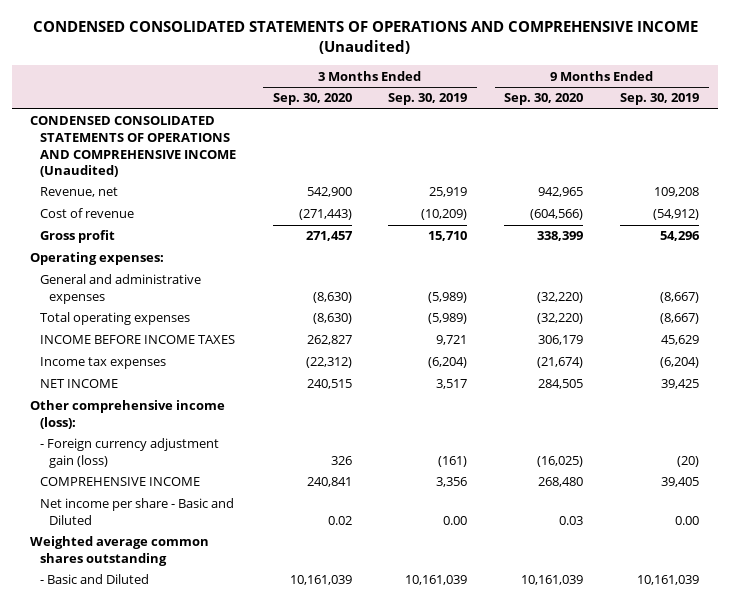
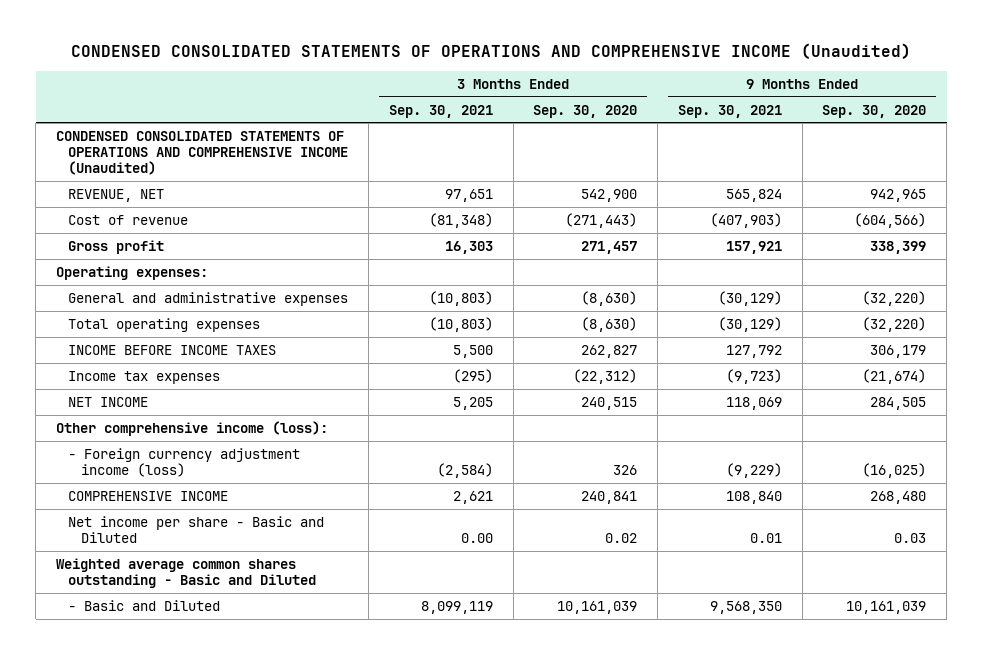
[388,93,468,106] Sep. 30, 2019 -> none
[620,93,700,106] Sep. 30, 2019 -> none
none -> [388,104,493,118] Sep. 30, 2021
none -> [677,104,782,118] Sep. 30, 2021
[39,187,118,198] Revenue, net -> [68,188,165,202] REVENUE, NET
[39,438,219,469] - Foreign currency adjustment gain (loss) -> [68,447,301,478] - Foreign currency adjustment income (loss)
[30,536,210,567] Weighted average common shares outstanding -> [55,557,317,589] Weighted average common shares outstanding - Basic and Diluted

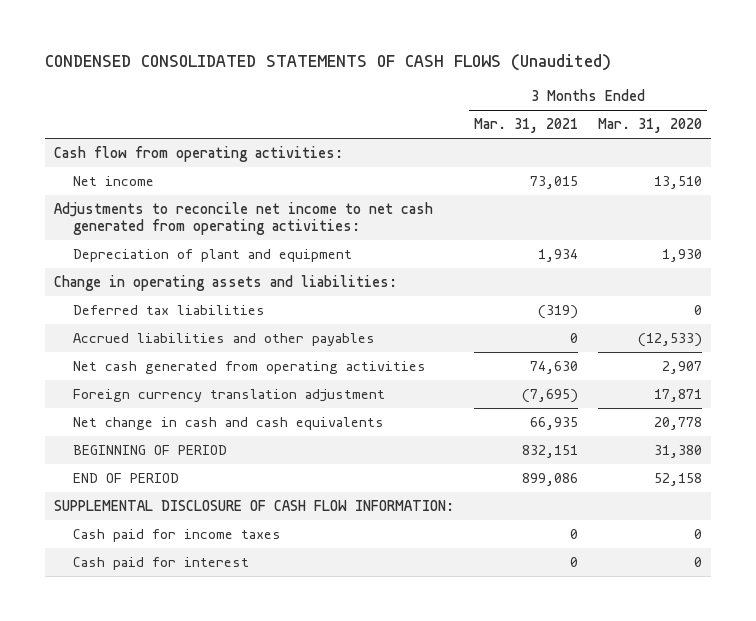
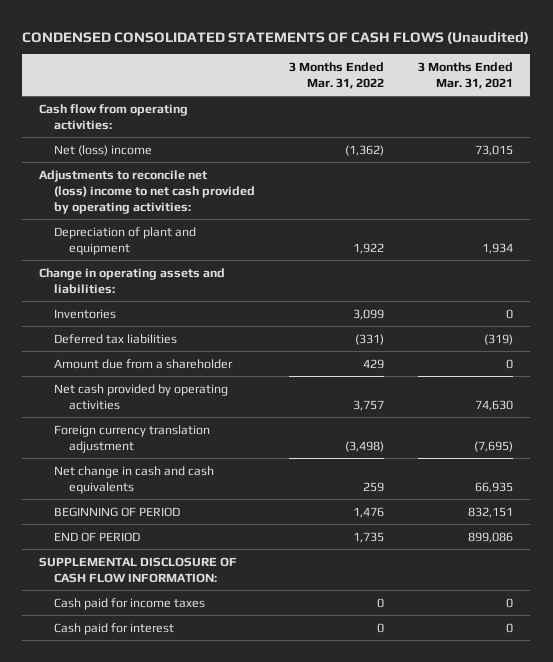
[597,118,702,134] Mar. 31, 2020 -> none
none -> [289,61,385,89] 3 Months Ended Mar. 31, 2022
[72,176,154,187] Net income -> [54,144,153,156] Net (loss) income
[54,202,434,236] Adjustments to reconcile net income to net cash generated from operating activities: -> [39,169,256,214] Adjustments to reconcile net (loss) income to net cash provided by operating activities:
none -> [54,308,117,319] Inventories
[72,333,375,347] Accrued liabilities and other payables -> none
none -> [54,358,234,369] Amount due from a shareholder
[72,361,426,375] Net cash generated from operating activities -> [54,383,229,410] Net cash provided by operating activities

